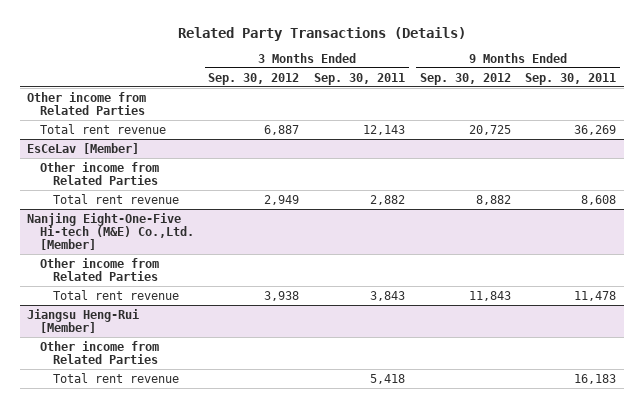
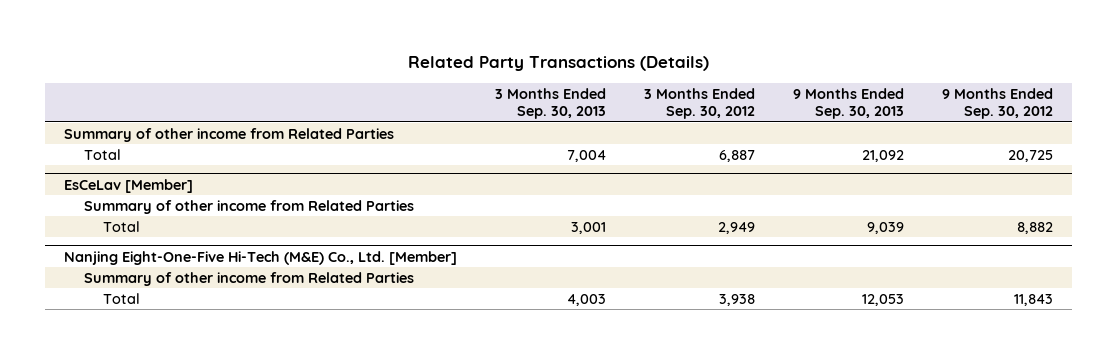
[314,72,406,85] Sep. 30, 2011 -> none
[525,72,617,85] Sep. 30, 2011 -> none
none -> [495,87,607,120] 3 Months Ended Sep. 30, 2013
none -> [792,87,904,120] 9 Months Ended Sep. 30, 2013
[26,91,146,115] Other income from Related Parties -> [64,127,395,142] Summary of other income from Related Parties
[39,123,166,134] Total rent revenue -> [83,148,121,160] Total
[26,308,139,333] Jiangsu Heng-Rui [Member] -> none
[39,340,159,364] Other income from Related Parties -> none
[52,372,179,383] Total rent revenue -> none
[39,161,159,185] Other income from Related Parties -> [83,199,414,214] Summary of other income from Related Parties
[52,193,179,204] Total rent revenue -> [103,220,141,232] Total
[26,212,194,251] Nanjing Eight-One-Five Hi-tech (M&E) Co.,Ltd. [Member] -> [64,250,458,265] Nanjing Eight-One-Five Hi-Tech (M&E) Co., Ltd. [Member]
[39,257,159,281] Other income from Related Parties -> [83,271,414,286] Summary of other income from Related Parties
[52,289,179,300] Total rent revenue -> [103,292,141,304] Total

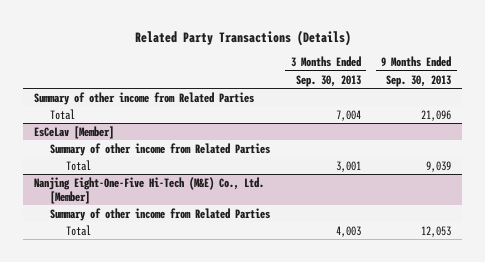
[644,87,756,120] 3 Months Ended Sep. 30, 2012 -> none
[941,87,1053,120] 9 Months Ended Sep. 30, 2012 -> none
[861,149,904,162] 21,092 -> [421,109,452,121] 21,096

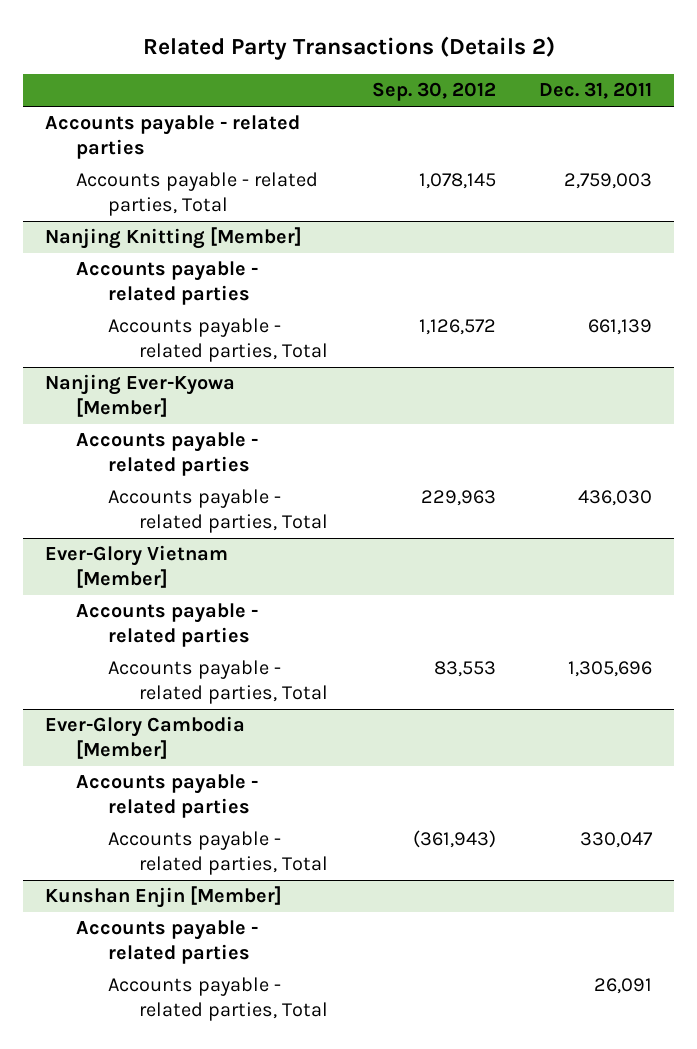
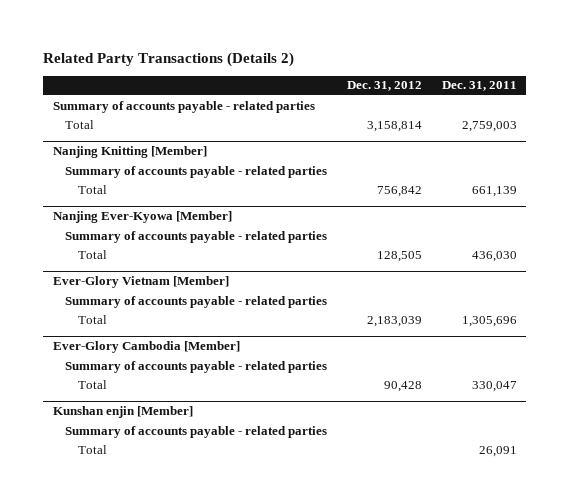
[371,82,496,102] Sep. 30, 2012 -> none
none -> [346,81,422,92] Dec. 31, 2012
[44,115,300,159] Accounts payable - related parties -> [52,100,315,113] Summary of accounts payable - related parties
[76,172,319,216] Accounts payable - related parties, Total -> [65,119,95,129] Total
[76,261,259,305] Accounts payable - related parties -> [65,165,328,178] Summary of accounts payable - related parties
[107,318,329,362] Accounts payable - related parties, Total -> [77,184,107,194] Total
[76,432,259,476] Accounts payable - related parties -> [65,230,328,243] Summary of accounts payable - related parties
[107,489,329,533] Accounts payable - related parties, Total -> [77,249,107,259] Total
[76,603,259,647] Accounts payable - related parties -> [65,295,328,308] Summary of accounts payable - related parties
[107,660,329,704] Accounts payable - related parties, Total -> [77,314,107,324] Total
[76,774,259,818] Accounts payable - related parties -> [65,360,328,373] Summary of accounts payable - related parties
[107,831,329,875] Accounts payable - related parties, Total -> [77,379,107,389] Total
[44,886,282,909] Kunshan Enjin [Member] -> [52,406,193,419] Kunshan enjin [Member]
[76,920,259,964] Accounts payable - related parties -> [65,425,328,438] Summary of accounts payable - related parties
[107,977,329,1021] Accounts payable - related parties, Total -> [77,444,107,454] Total

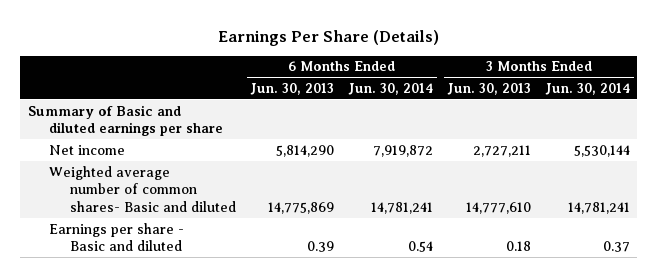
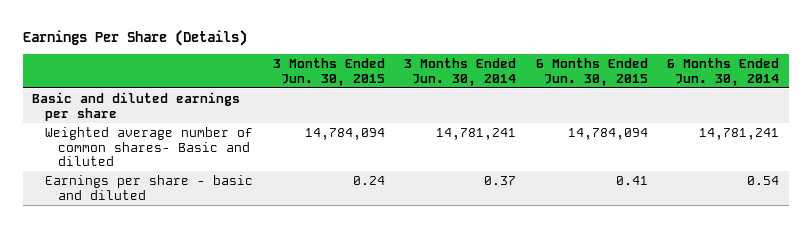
[249,82,334,95] Jun. 30, 2013 -> none
[446,82,531,95] Jun. 30, 2013 -> none
none -> [272,57,385,86] 3 Months Ended Jun. 30, 2015
none -> [535,57,648,86] 6 Months Ended Jun. 30, 2015
[48,144,125,155] Net income -> none
[27,104,223,137] Summary of Basic and diluted earnings per share -> [32,91,241,121] Basic and diluted earnings per share
[48,222,184,252] Earnings per share - Basic and diluted -> [45,174,254,200] Earnings per share - basic and diluted

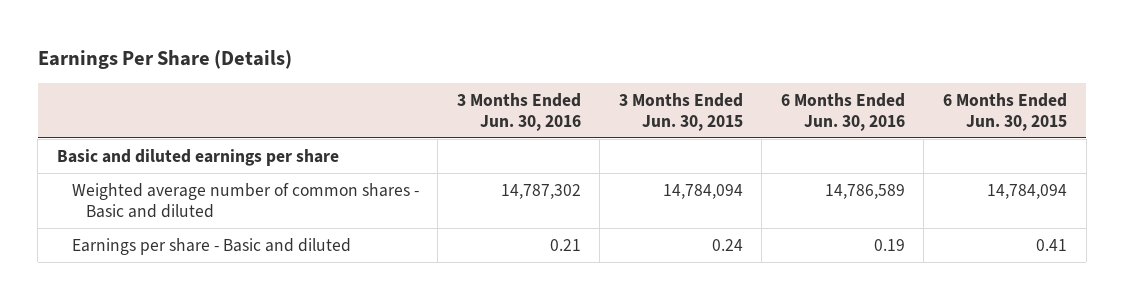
[404,57,517,86] 3 Months Ended Jun. 30, 2014 -> none
[667,57,780,86] 6 Months Ended Jun. 30, 2014 -> none
none -> [456,92,581,131] 3 Months Ended Jun. 30, 2016
none -> [780,92,905,131] 6 Months Ended Jun. 30, 2016
[45,126,254,167] Weighted average number of common shares- Basic and diluted -> [71,182,419,218] Weighted average number of common shares - Basic and diluted
[45,174,254,200] Earnings per share - basic and diluted -> [71,237,351,255] Earnings per share - Basic and diluted

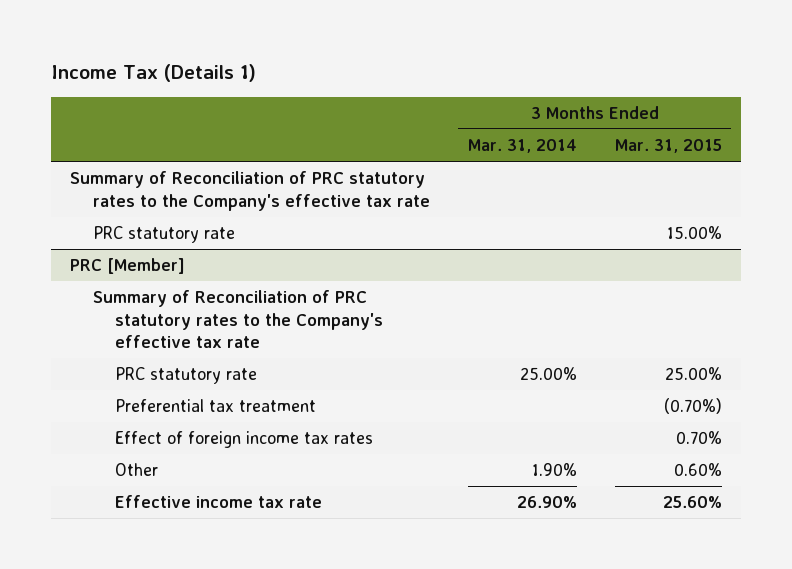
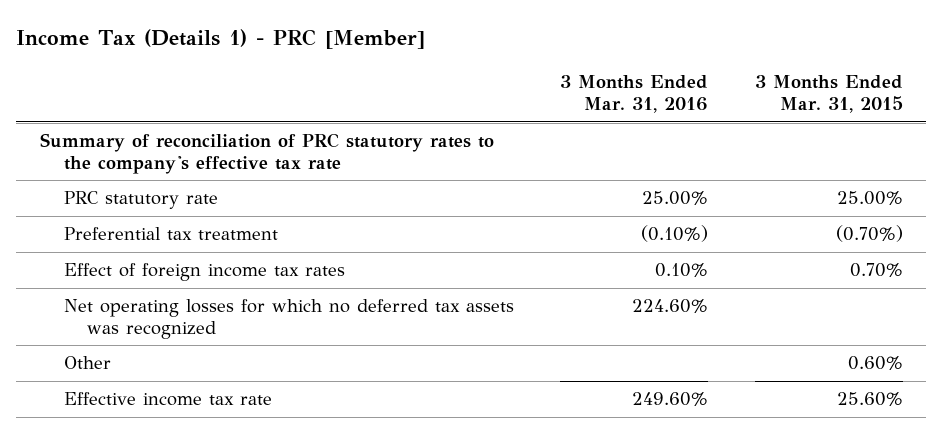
[51,63,257,82] Income Tax (Details 1) -> [16,29,426,50] Income Tax (Details 1) - PRC [Member]
[467,139,577,154] Mar. 31, 2014 -> none
none -> [560,75,709,114] 3 Months Ended Mar. 31, 2016
[92,226,235,244] PRC statutory rate -> none
[70,258,186,275] PRC [Member] -> none
[92,290,383,349] Summary of Reconciliation of PRC statutory rates to the Company's effective tax rate -> none
[70,171,430,211] Summary of Reconciliation of PRC statutory rates to the Company's effective tax rate -> [39,133,494,174] Summary of reconciliation of PRC statutory rates to the company's effective tax rate
none -> [63,299,514,339] Net operating losses for which no deferred tax assets was recognized

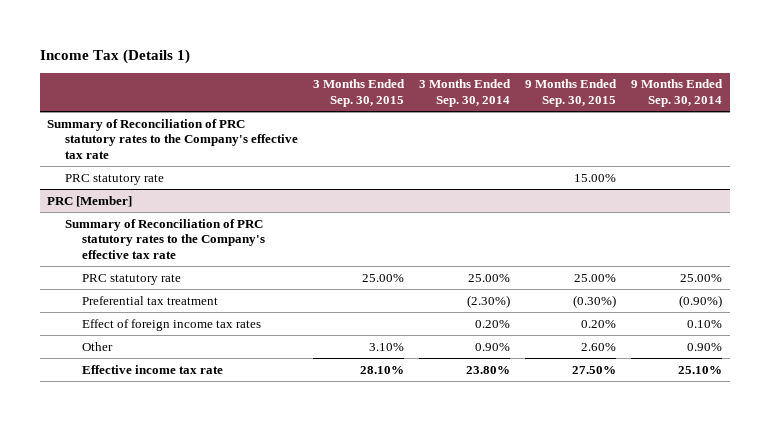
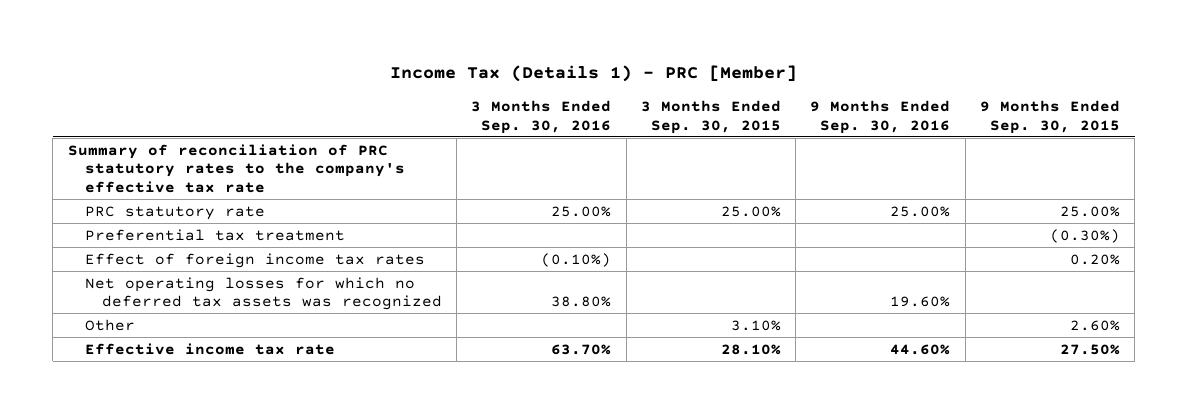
[39,48,190,64] Income Tax (Details 1) -> [389,65,797,83] Income Tax (Details 1) - PRC [Member]
[418,79,511,107] 3 Months Ended Sep. 30, 2014 -> none
[631,79,724,107] 9 Months Ended Sep. 30, 2014 -> none
none -> [471,99,612,134] 3 Months Ended Sep. 30, 2016
none -> [810,99,951,134] 9 Months Ended Sep. 30, 2016
[64,173,164,185] PRC statutory rate -> none
[47,195,133,207] PRC [Member] -> none
[64,218,265,259] Summary of Reconciliation of PRC statutory rates to the Company's effective tax rate -> none
[47,118,298,159] Summary of Reconciliation of PRC statutory rates to the Company's effective tax rate -> [67,143,405,194] Summary of reconciliation of PRC statutory rates to the company's effective tax rate
none -> [84,276,442,311] Net operating losses for which no deferred tax assets was recognized

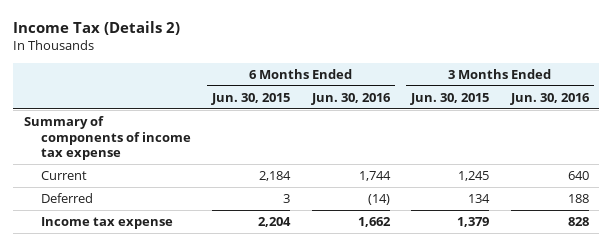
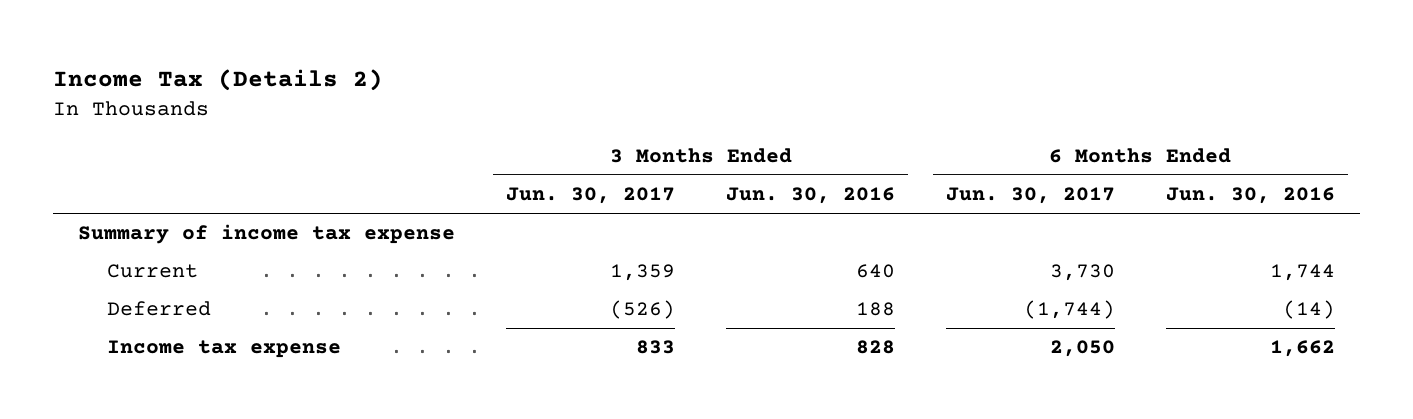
[211,92,291,105] Jun. 30, 2015 -> none
[410,92,490,105] Jun. 30, 2015 -> none
none -> [506,187,676,205] Jun. 30, 2017
none -> [945,187,1115,205] Jun. 30, 2017
[23,115,191,161] Summary of components of income tax expense -> [78,224,456,245] Summary of income tax expense

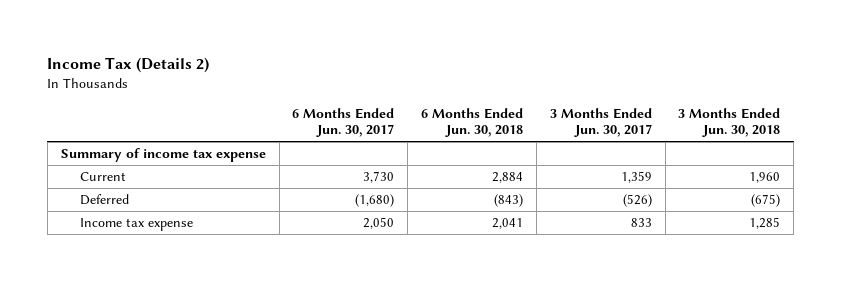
[726,187,896,205] Jun. 30, 2016 -> none
[1165,187,1335,205] Jun. 30, 2016 -> none
none -> [421,108,524,138] 6 Months Ended Jun. 30, 2018
none -> [678,108,781,138] 3 Months Ended Jun. 30, 2018
[1023,300,1115,320] (1,744) -> [355,194,395,208] (1,680)

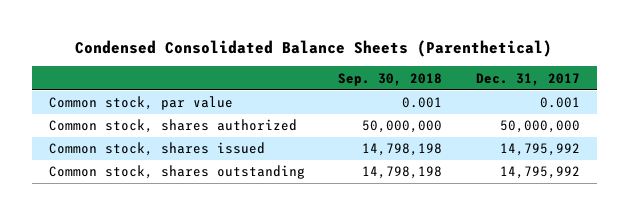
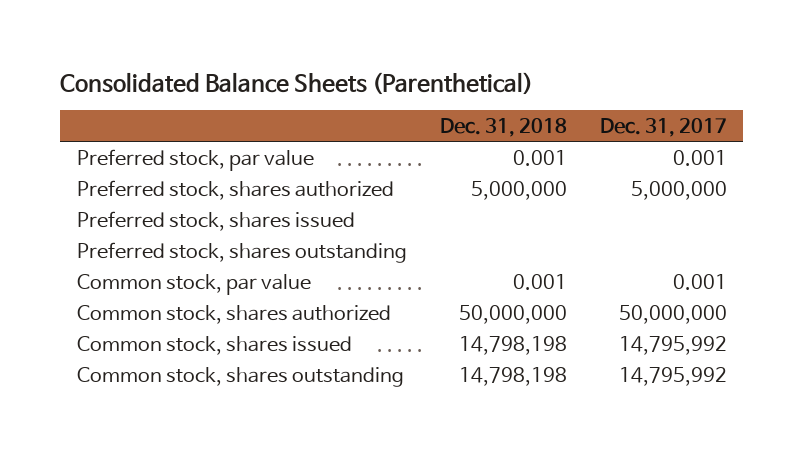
[75,39,553,57] Condensed Consolidated Balance Sheets (Parenthetical) -> [60,71,534,95] Consolidated Balance Sheets (Parenthetical)
[338,72,443,86] Sep. 30, 2018 -> none
none -> [439,117,567,137] Dec. 31, 2018
none -> [76,148,314,171] Preferred stock, par value
none -> [76,179,394,200] Preferred stock, shares authorized
none -> [76,210,355,231] Preferred stock, shares issued
none -> [76,241,407,263] Preferred stock, shares outstanding

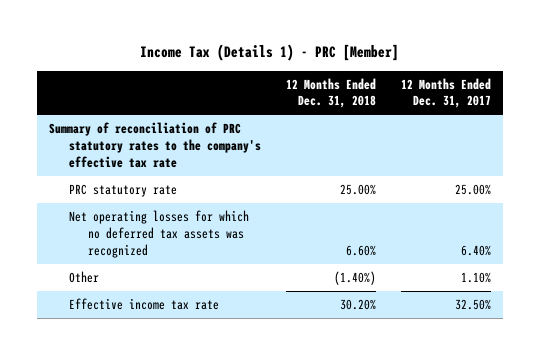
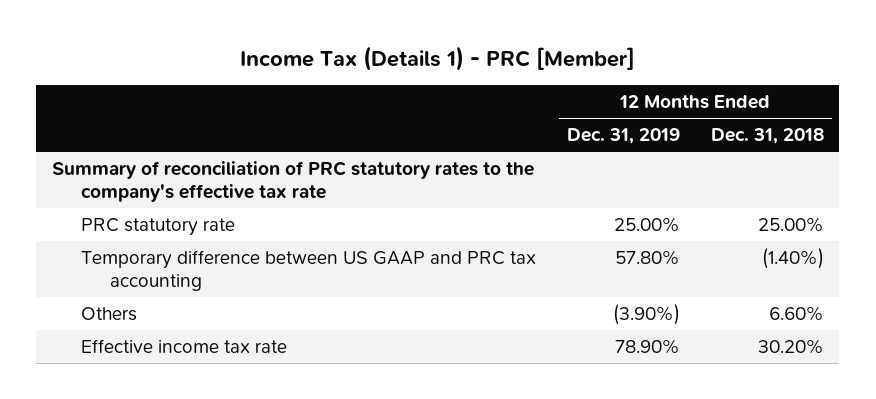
[400,77,491,109] 12 Months Ended Dec. 31, 2017 -> none
none -> [566,128,680,145] Dec. 31, 2019
[68,210,249,258] Net operating losses for which no deferred tax assets was recognized -> none
none -> [80,250,536,292] Temporary difference between US GAAP and PRC tax accounting
[68,271,99,284] Other -> [80,307,137,322] Others
[333,271,376,286] (1.40%) -> [768,306,824,322] 6.60%

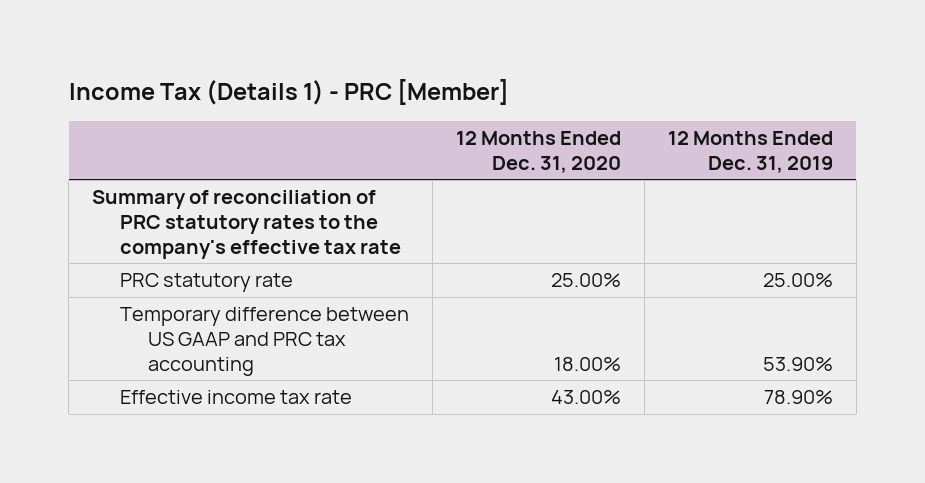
[710,128,824,145] Dec. 31, 2018 -> none
none -> [455,130,621,173] 12 Months Ended Dec. 31, 2020
[80,307,137,322] Others -> none
[614,250,680,266] 57.80% -> [762,356,833,371] 53.90%

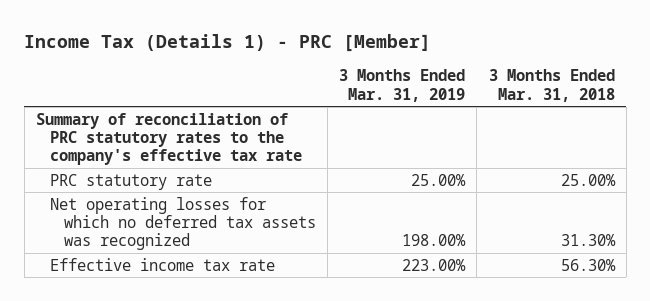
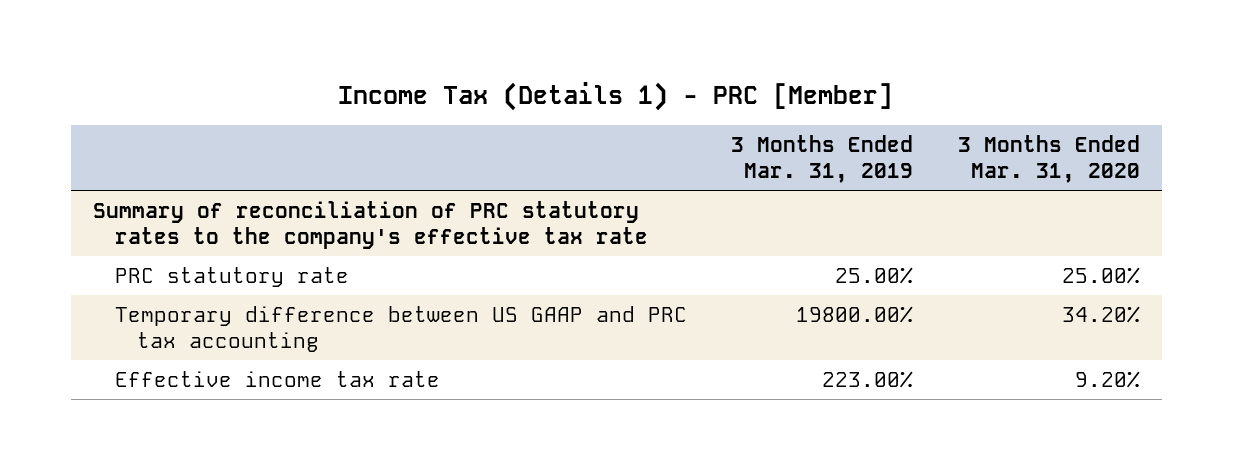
[488,69,615,102] 3 Months Ended Mar. 31, 2018 -> none
none -> [957,134,1140,184] 3 Months Ended Mar. 31, 2020
[49,196,317,251] Net operating losses for which no deferred tax assets was recognized -> none
none -> [115,305,688,353] Temporary difference between US GAAP and PRC tax accounting

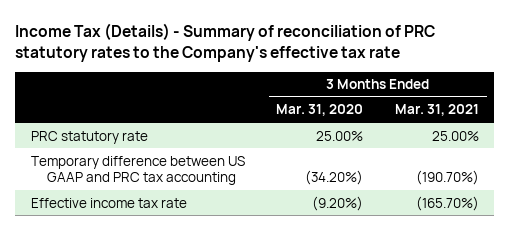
[338,81,894,111] Income Tax (Details 1) - PRC [Member] -> [15,22,436,62] Income Tax (Details) - Summary of reconciliation of PRC statutory rates to the Company's effective tax rate
[731,134,914,184] 3 Months Ended Mar. 31, 2019 -> none
none -> [394,104,479,117] Mar. 31, 2021
[93,200,649,250] Summary of reconciliation of PRC statutory rates to the company's effective tax rate -> none
[1061,305,1140,323] 34.20% -> [305,170,364,186] (34.20%)
[1074,370,1140,388] 9.20% -> [312,195,364,211] (9.20%)

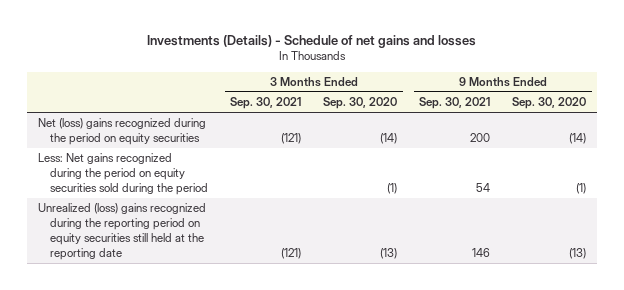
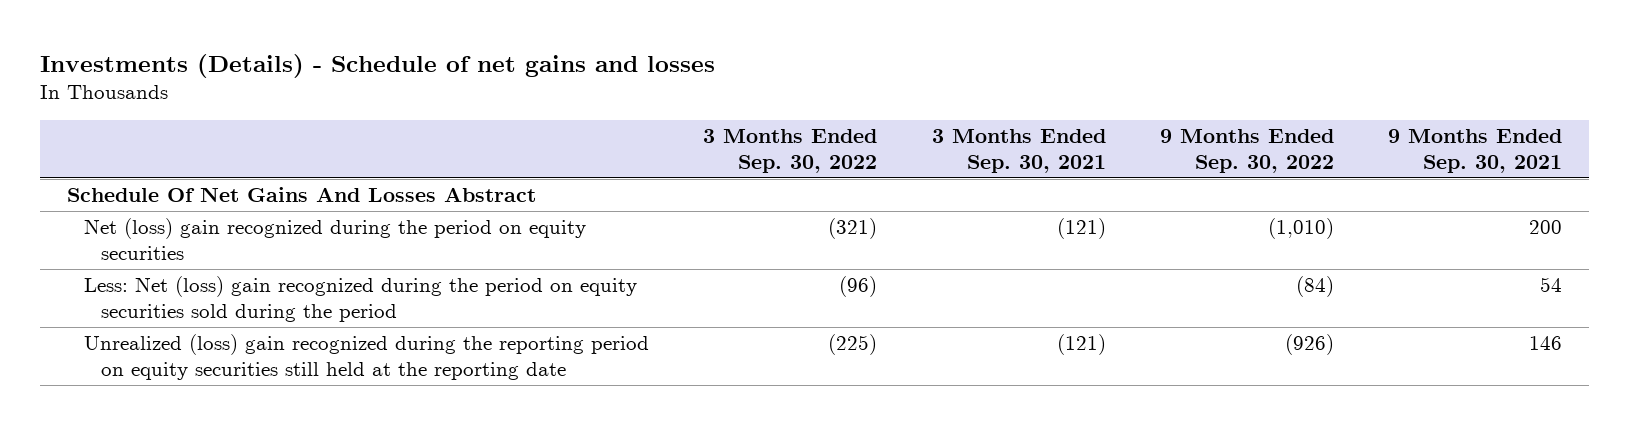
[323,97,398,110] Sep. 30, 2020 -> none
[512,97,587,110] Sep. 30, 2020 -> none
none -> [703,128,878,173] 3 Months Ended Sep. 30, 2022
none -> [1159,128,1334,173] 9 Months Ended Sep. 30, 2022
none -> [66,186,536,202] Schedule Of Net Gains And Losses Abstract
[38,118,207,146] Net (loss) gains recognized during the period on equity securities -> [84,217,587,261] Net (loss) gain recognized during the period on equity securities
[38,153,209,195] Less: Net gains recognized during the period on equity securities sold during the period -> [84,275,638,323] Less: Net (loss) gain recognized during the period on equity securities sold during the period
[38,203,207,260] Unrealized (loss) gains recognized during the reporting period on equity securities still held at the reporting date -> [84,333,650,381] Unrealized (loss) gain recognized during the reporting period on equity securities still held at the reporting date

